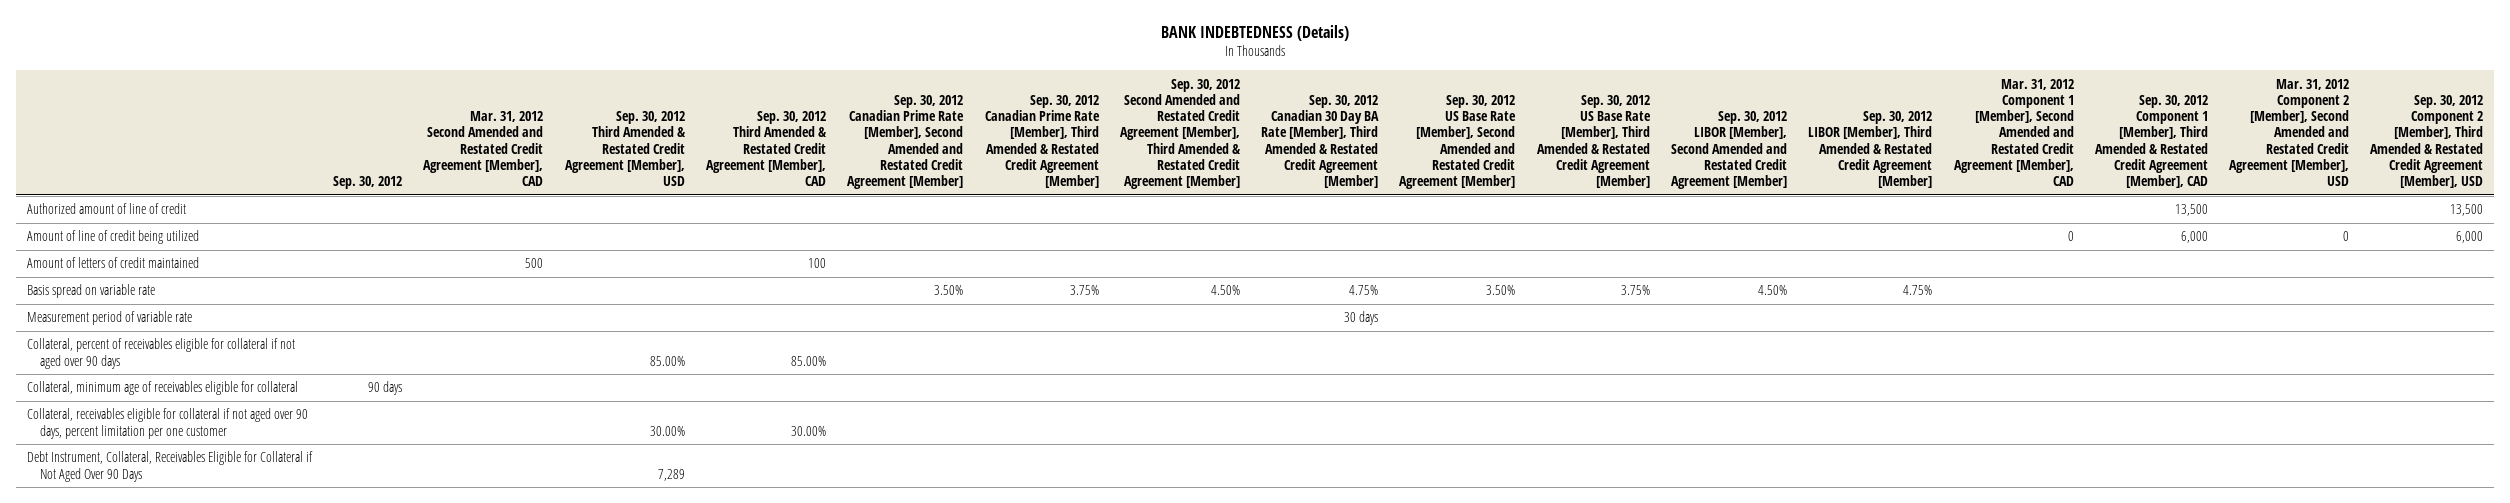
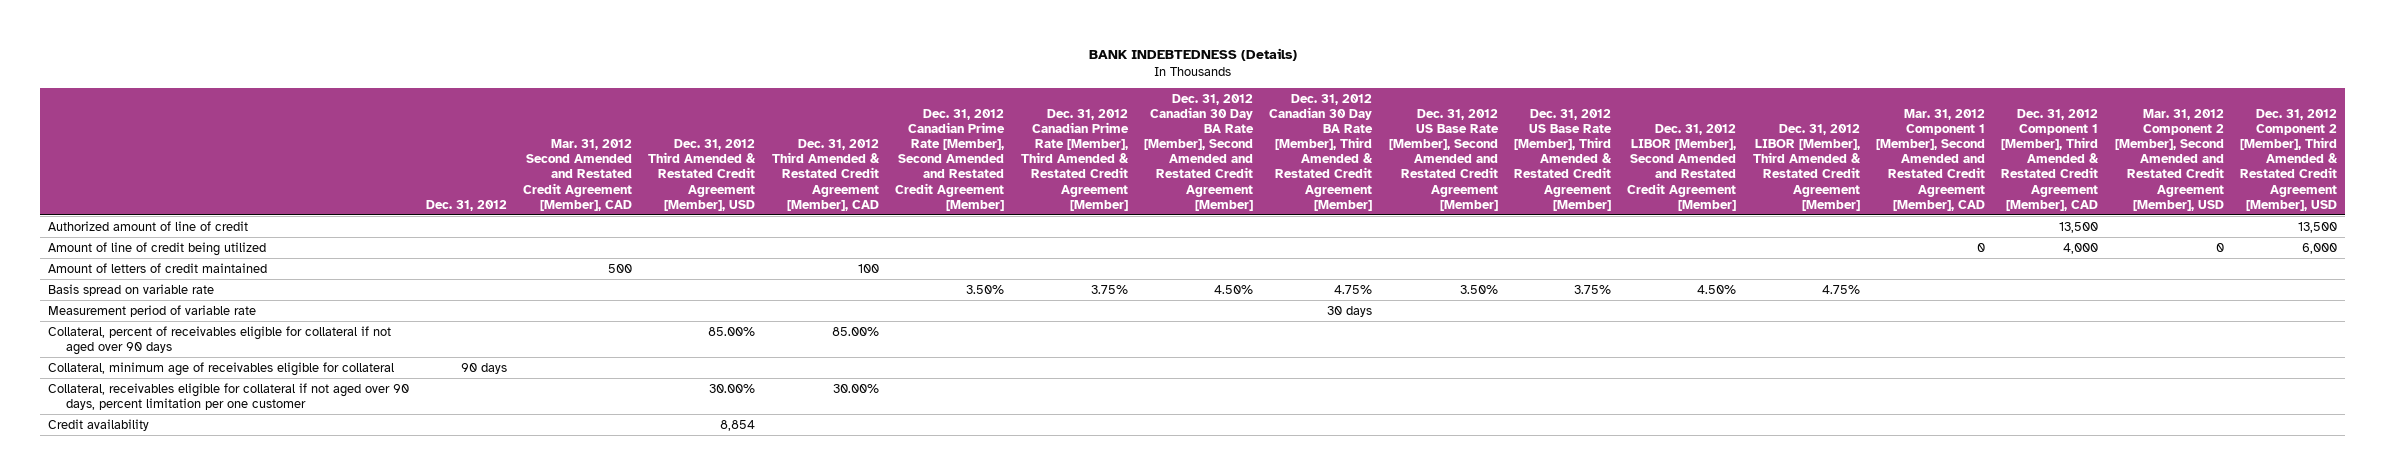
[333,176,403,190] Sep. 30, 2012 -> none
[564,111,685,187] Sep. 30, 2012 Third Amended & Restated Credit Agreement [Member], USD -> none
[706,111,827,187] Sep. 30, 2012 Third Amended & Restated Credit Agreement [Member], CAD -> none
[847,94,965,190] Sep. 30, 2012 Canadian Prime Rate [Member], Second Amended and Restated Credit Agreement [Member] -> none
[984,94,1100,189] Sep. 30, 2012 Canadian Prime Rate [Member], Third Amended & Restated Credit Agreement [Member] -> none
[1119,78,1240,190] Sep. 30, 2012 Second Amended and Restated Credit Agreement [Member], Third Amended & Restated Credit Agreement [Member] -> none
[1261,94,1380,189] Sep. 30, 2012 Canadian 30 Day BA Rate [Member], Third Amended & Restated Credit Agreement [Member] -> none
[1399,94,1517,190] Sep. 30, 2012 US Base Rate [Member], Second Amended and Restated Credit Agreement [Member] -> none
[1536,94,1651,189] Sep. 30, 2012 US Base Rate [Member], Third Amended & Restated Credit Agreement [Member] -> none
[1670,111,1787,190] Sep. 30, 2012 LIBOR [Member], Second Amended and Restated Credit Agreement [Member] -> none
[1808,111,1933,189] Sep. 30, 2012 LIBOR [Member], Third Amended & Restated Credit Agreement [Member] -> none
[2094,94,2208,189] Sep. 30, 2012 Component 1 [Member], Third Amended & Restated Credit Agreement [Member], CAD -> none
[2370,94,2484,189] Sep. 30, 2012 Component 2 [Member], Third Amended & Restated Credit Agreement [Member], USD -> none
none -> [425,199,507,211] Dec. 31, 2012
none -> [648,139,757,211] Dec. 31, 2012 Third Amended & Restated Credit Agreement [Member], USD
none -> [771,139,880,211] Dec. 31, 2012 Third Amended & Restated Credit Agreement [Member], CAD
none -> [895,109,1006,211] Dec. 31, 2012 Canadian Prime Rate [Member], Second Amended and Restated Credit Agreement [Member]
none -> [1020,109,1129,211] Dec. 31, 2012 Canadian Prime Rate [Member], Third Amended & Restated Credit Agreement [Member]
none -> [1143,94,1254,211] Dec. 31, 2012 Canadian 30 Day BA Rate [Member], Second Amended and Restated Credit Agreement [Member]
none -> [1269,94,1374,211] Dec. 31, 2012 Canadian 30 Day BA Rate [Member], Third Amended & Restated Credit Agreement [Member]
none -> [1388,109,1499,211] Dec. 31, 2012 US Base Rate [Member], Second Amended and Restated Credit Agreement [Member]
none -> [1513,109,1612,211] Dec. 31, 2012 US Base Rate [Member], Third Amended & Restated Credit Agreement [Member]
none -> [1627,124,1737,211] Dec. 31, 2012 LIBOR [Member], Second Amended and Restated Credit Agreement [Member]
none -> [1752,124,1861,211] Dec. 31, 2012 LIBOR [Member], Third Amended & Restated Credit Agreement [Member]
none -> [2001,109,2100,211] Dec. 31, 2012 Component 1 [Member], Third Amended & Restated Credit Agreement [Member], CAD
none -> [2240,109,2339,211] Dec. 31, 2012 Component 2 [Member], Third Amended & Restated Credit Agreement [Member], USD
[26,451,313,482] Debt Instrument, Collateral, Receivables Eligible for Collateral if Not Aged Over 90 Days -> [48,418,150,431] Credit availability

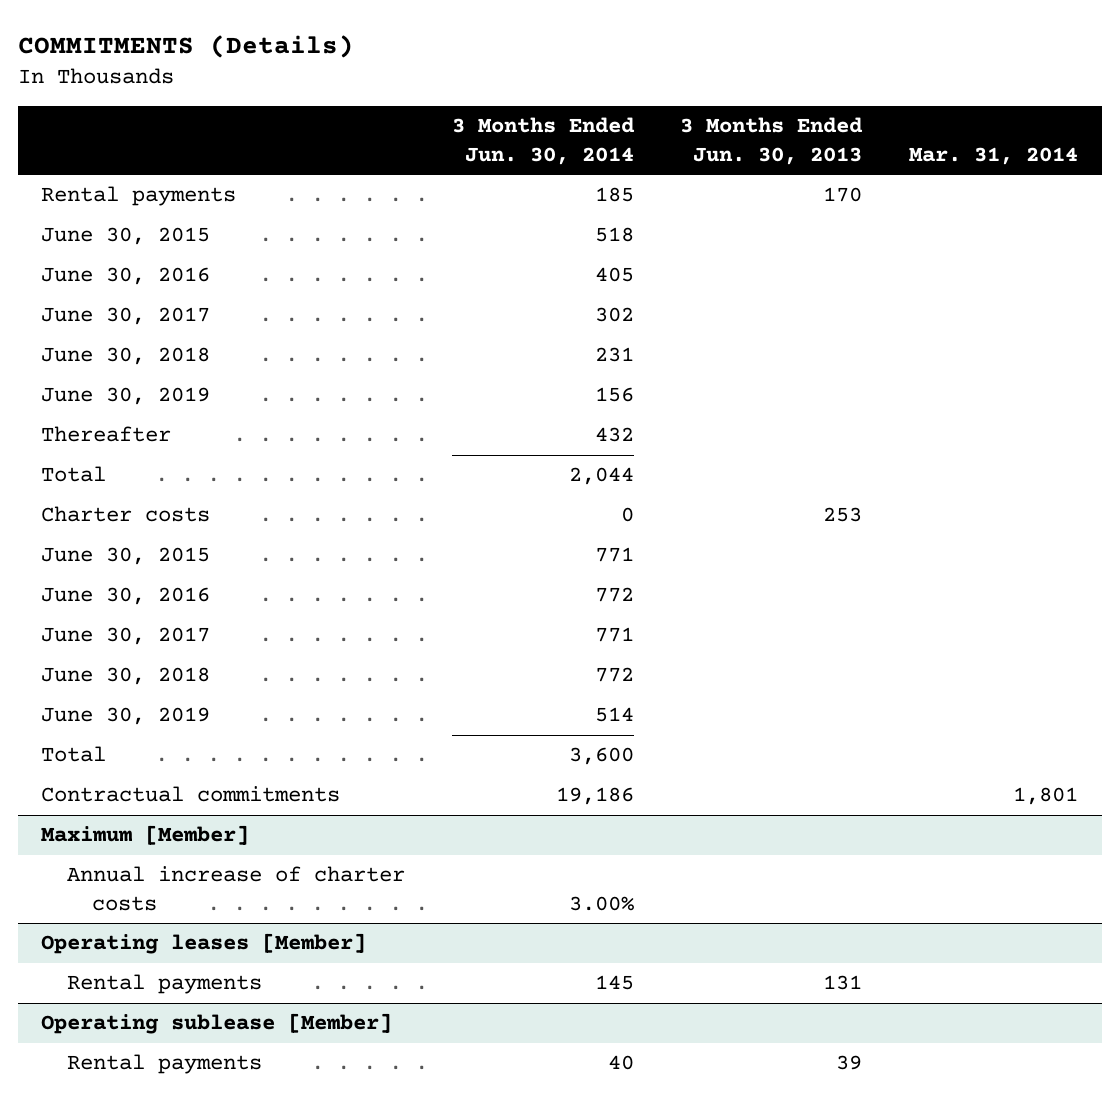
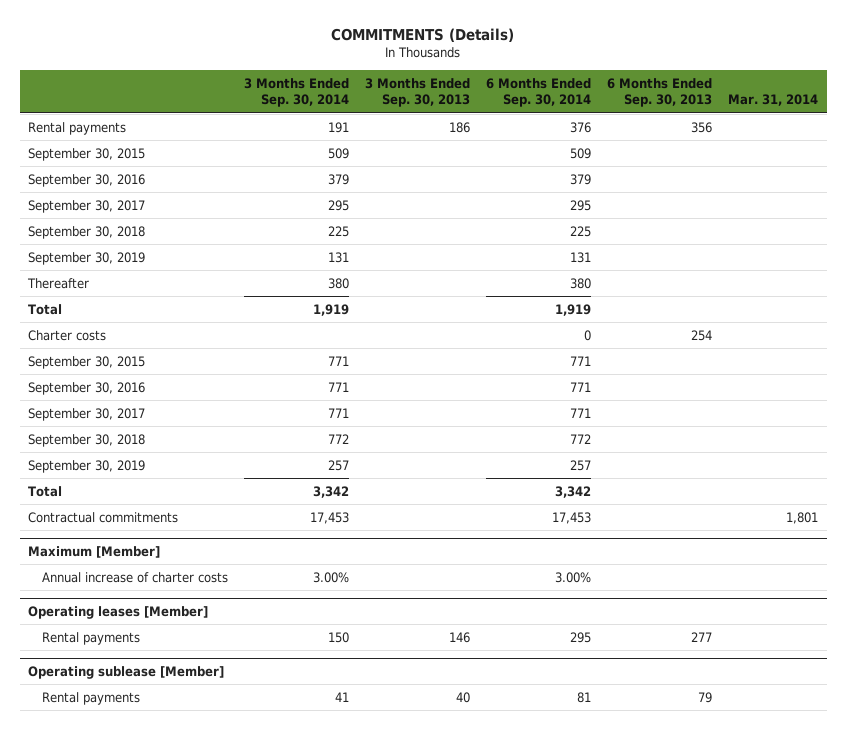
[451,117,635,165] 3 Months Ended Jun. 30, 2014 -> none
[680,117,864,165] 3 Months Ended Jun. 30, 2013 -> none
none -> [243,77,349,108] 3 Months Ended Sep. 30, 2014
none -> [365,77,471,108] 3 Months Ended Sep. 30, 2013
none -> [486,77,592,108] 6 Months Ended Sep. 30, 2014
none -> [607,77,713,108] 6 Months Ended Sep. 30, 2013
[41,227,211,246] June 30, 2015 -> [28,147,146,161] September 30, 2015
[41,267,211,286] June 30, 2016 -> [28,173,146,187] September 30, 2016
[41,307,211,326] June 30, 2017 -> [28,199,146,213] September 30, 2017
[41,347,211,366] June 30, 2018 -> [28,225,146,239] September 30, 2018
[41,387,211,406] June 30, 2019 -> [28,251,146,265] September 30, 2019
[41,547,211,566] June 30, 2015 -> [28,355,146,369] September 30, 2015
[41,587,211,606] June 30, 2016 -> [28,381,146,395] September 30, 2016
[41,627,211,646] June 30, 2017 -> [28,407,146,421] September 30, 2017
[41,667,211,686] June 30, 2018 -> [28,433,146,447] September 30, 2018
[41,707,211,726] June 30, 2019 -> [28,459,146,473] September 30, 2019

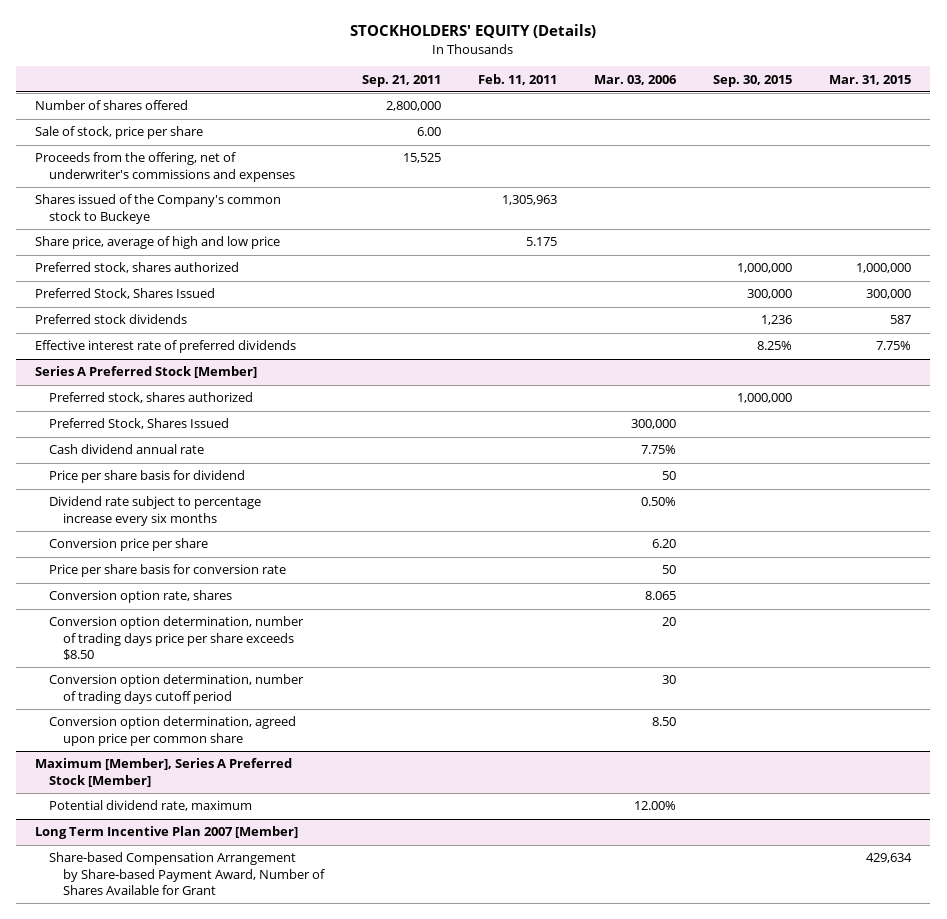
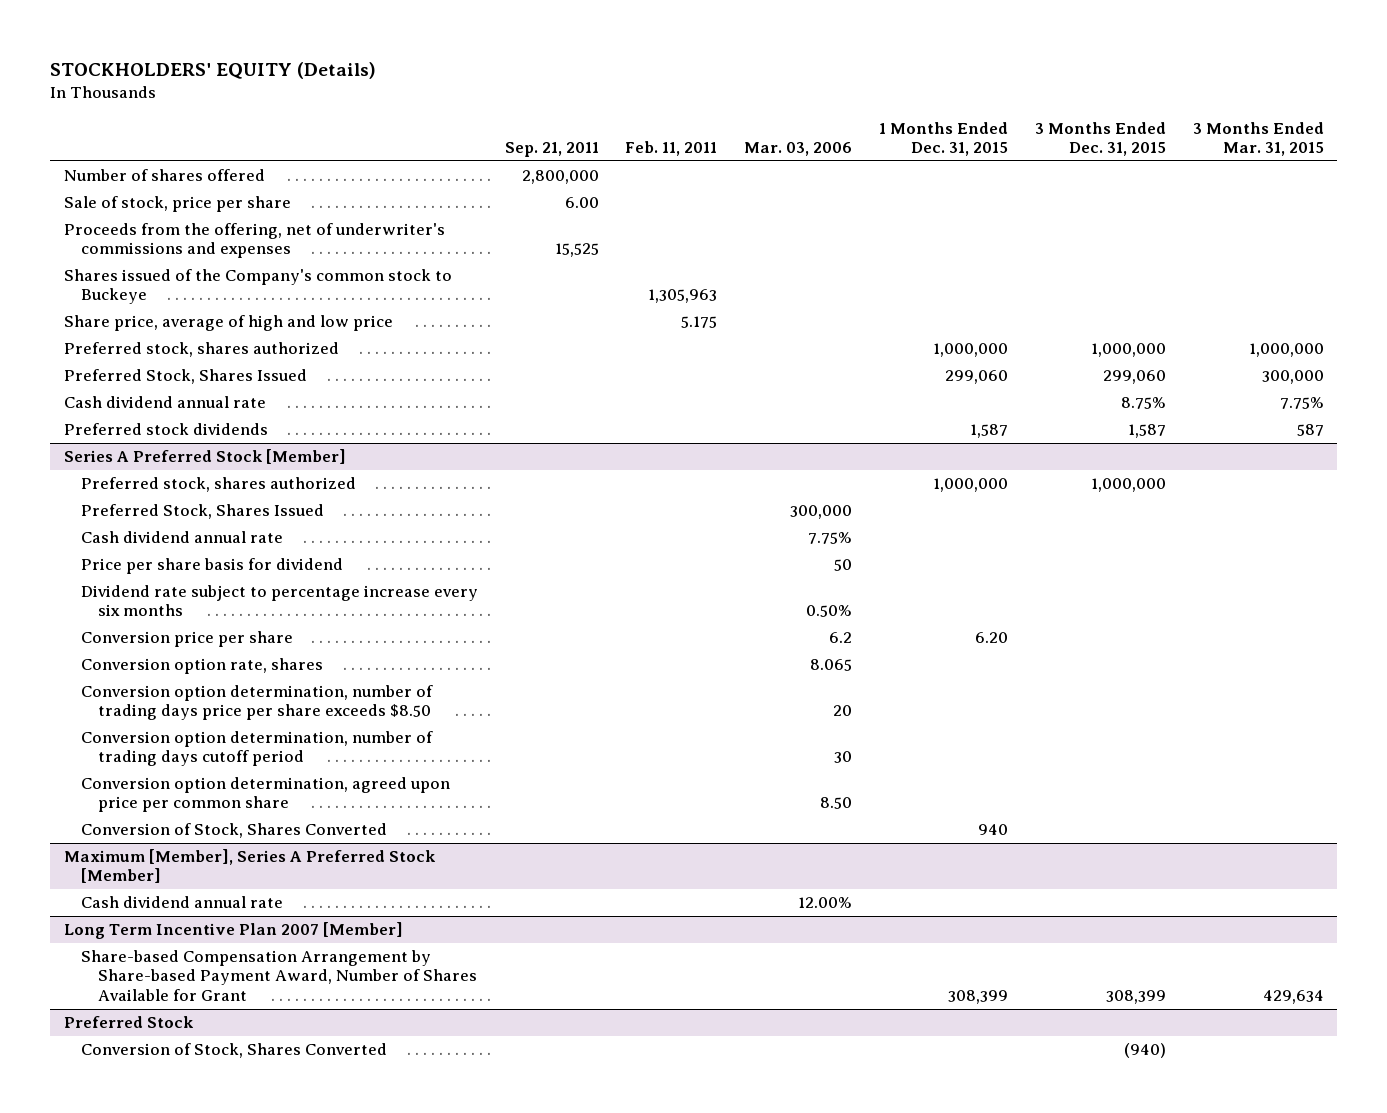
[713,74,793,87] Sep. 30, 2015 -> none
[829,74,912,85] Mar. 31, 2015 -> none
none -> [879,121,1009,156] 1 Months Ended Dec. 31, 2015
none -> [1034,121,1166,156] 3 Months Ended Dec. 31, 2015
none -> [1192,121,1324,156] 3 Months Ended Mar. 31, 2015
none -> [63,396,266,409] Cash dividend annual rate
[35,340,297,354] Effective interest rate of preferred dividends -> none
[49,564,287,578] Price per share basis for conversion rate -> none
[651,539,676,549] 6.20 -> [829,632,853,644] 6.2
none -> [80,823,387,839] Conversion of Stock, Shares Converted
[49,800,253,812] Potential dividend rate, maximum -> none
none -> [80,896,283,909] Cash dividend annual rate
none -> [63,1016,194,1029] Preferred Stock
none -> [80,1043,387,1059] Conversion of Stock, Shares Converted

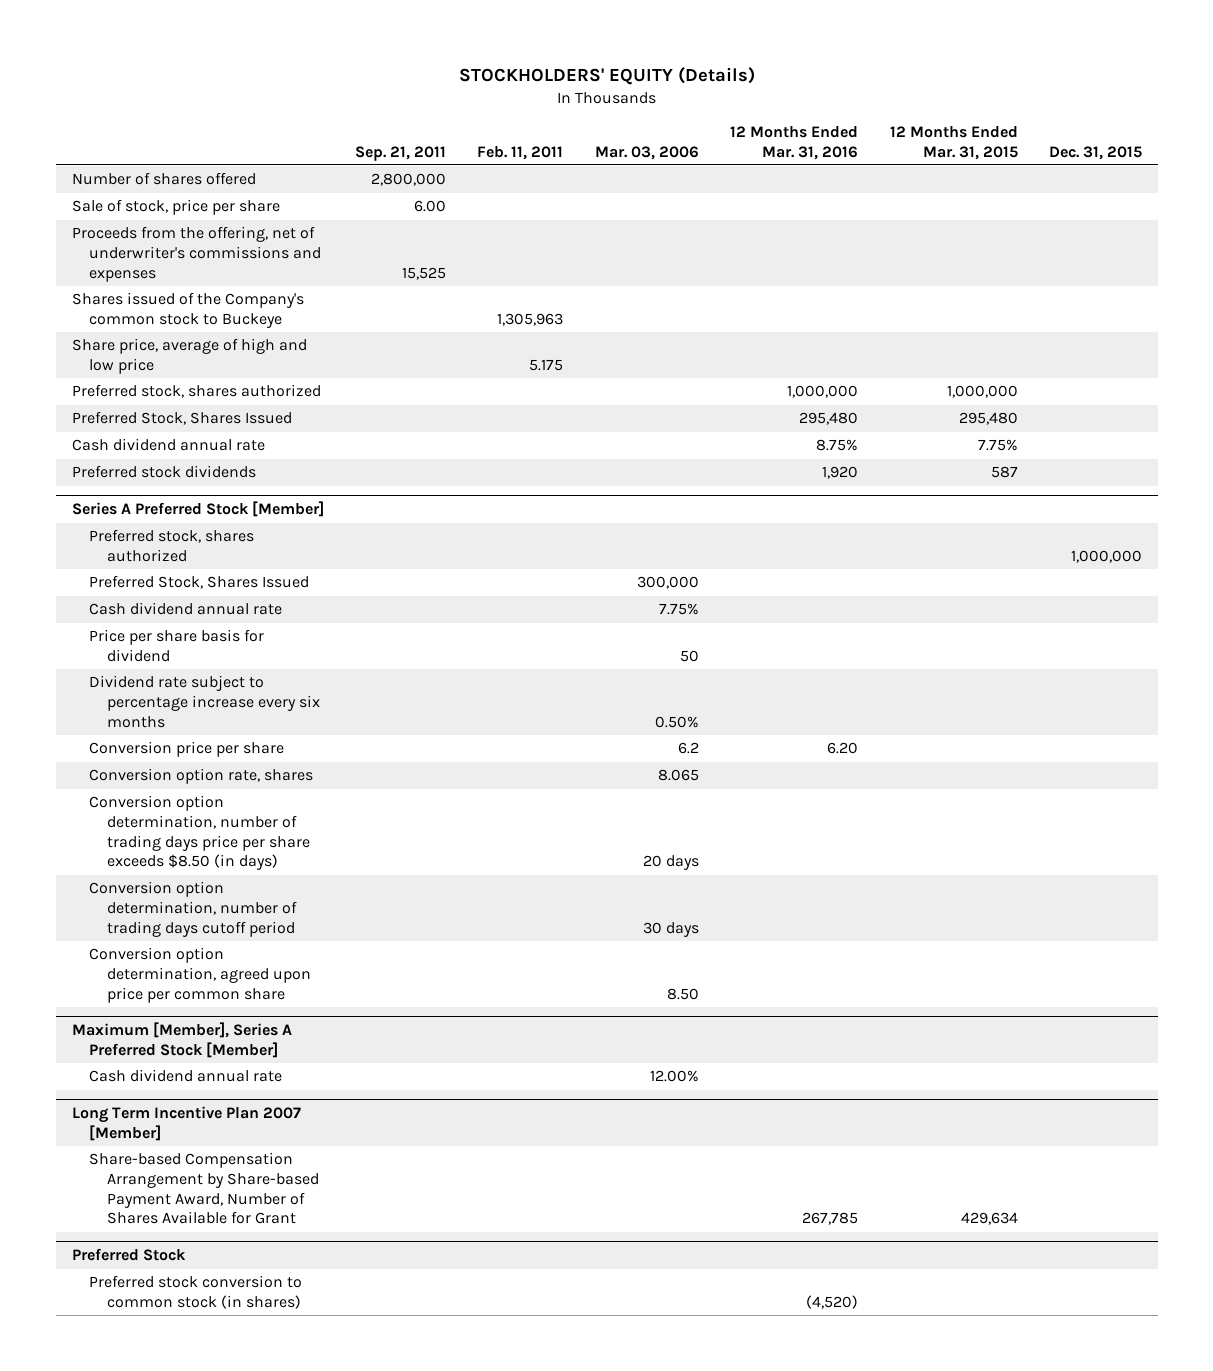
[879,121,1009,156] 1 Months Ended Dec. 31, 2015 -> none
[1034,121,1166,156] 3 Months Ended Dec. 31, 2015 -> none
[1192,121,1324,156] 3 Months Ended Mar. 31, 2015 -> none
none -> [730,126,859,160] 12 Months Ended Mar. 31, 2016
none -> [889,126,1018,160] 12 Months Ended Mar. 31, 2015
none -> [1048,145,1142,160] Dec. 31, 2015
[80,685,433,721] Conversion option determination, number of trading days price per share exceeds $8.50 -> [89,795,311,871] Conversion option determination, number of trading days price per share exceeds $8.50 (in days)
[833,705,853,717] 20 -> [642,855,699,871] 20 days
[834,751,853,764] 30 -> [642,921,699,937] 30 days
[80,823,387,839] Conversion of Stock, Shares Converted -> none
[80,1043,387,1059] Conversion of Stock, Shares Converted -> none
none -> [89,1275,303,1310] Preferred stock conversion to common stock (in shares)

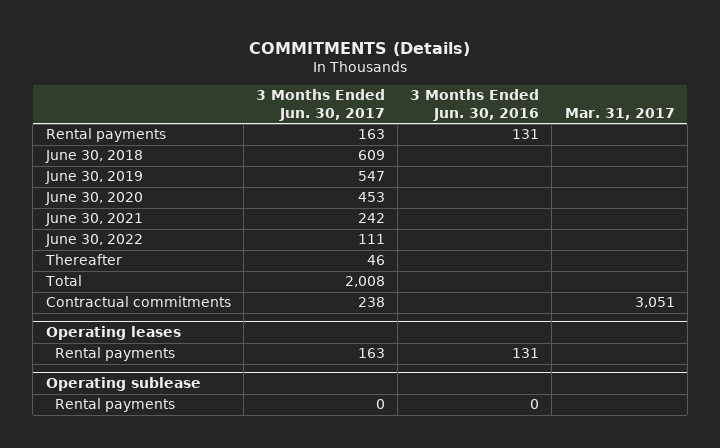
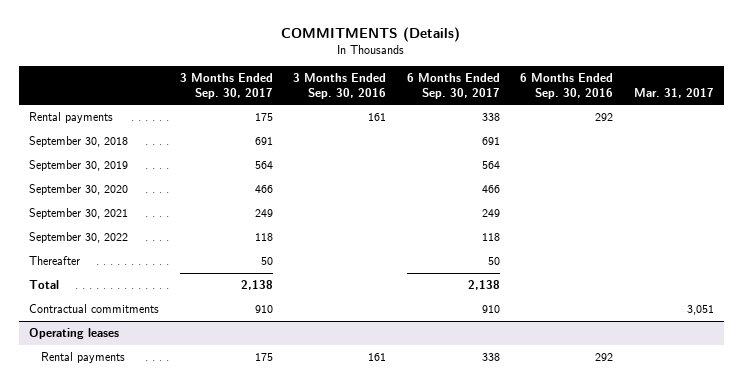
[255,89,385,121] 3 Months Ended Jun. 30, 2017 -> none
[410,89,540,121] 3 Months Ended Jun. 30, 2016 -> none
none -> [179,73,273,99] 3 Months Ended Sep. 30, 2017
none -> [293,73,387,99] 3 Months Ended Sep. 30, 2016
none -> [406,73,500,99] 6 Months Ended Sep. 30, 2017
none -> [520,73,614,99] 6 Months Ended Sep. 30, 2016
[44,150,143,164] June 30, 2018 -> [29,136,129,148] September 30, 2018
[44,171,143,185] June 30, 2019 -> [29,160,129,172] September 30, 2019
[44,192,143,206] June 30, 2020 -> [29,184,129,196] September 30, 2020
[44,213,143,227] June 30, 2021 -> [29,208,129,220] September 30, 2021
[44,234,143,248] June 30, 2022 -> [29,232,129,244] September 30, 2022
[45,377,201,392] Operating sublease -> none
[55,398,176,413] Rental payments -> none

